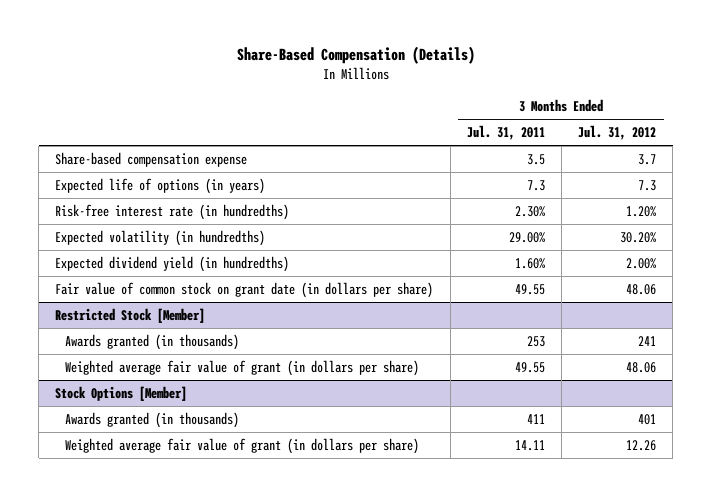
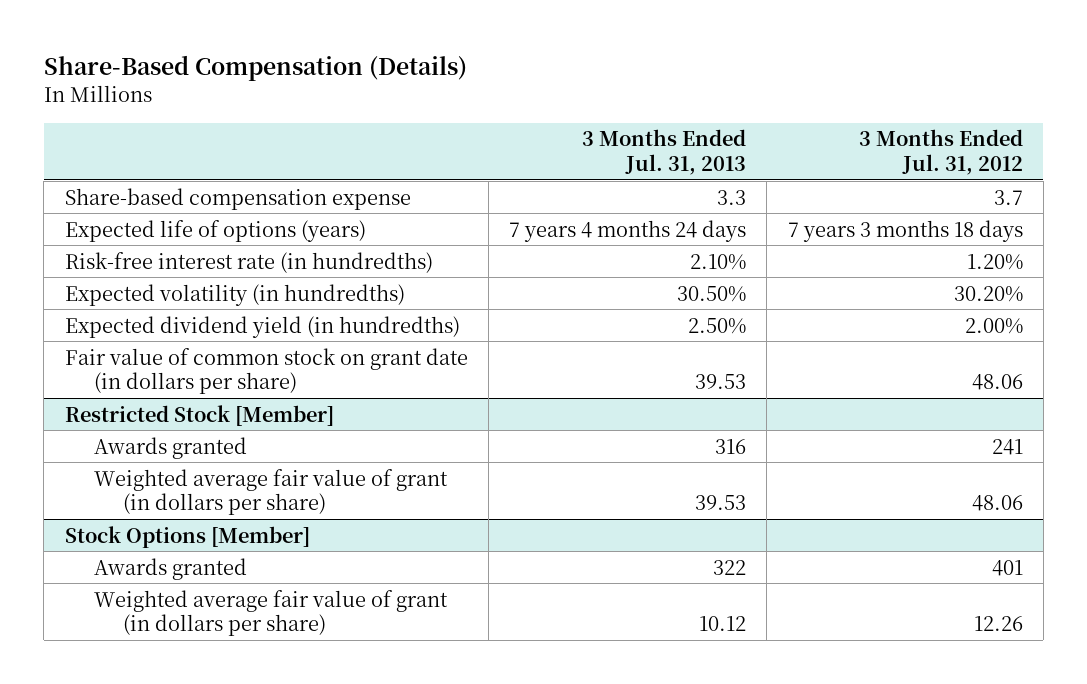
[466,125,545,141] Jul. 31, 2011 -> none
none -> [582,129,747,175] 3 Months Ended Jul. 31, 2013
[55,177,266,194] Expected life of options (in years) -> [64,219,366,242] Expected life of options (years)
[638,179,657,191] 7.3 -> [787,219,1023,242] 7 years 3 months 18 days
[65,333,240,350] Awards granted (in thousands) -> [93,436,247,459] Awards granted
[65,411,240,428] Awards granted (in thousands) -> [93,557,247,580] Awards granted

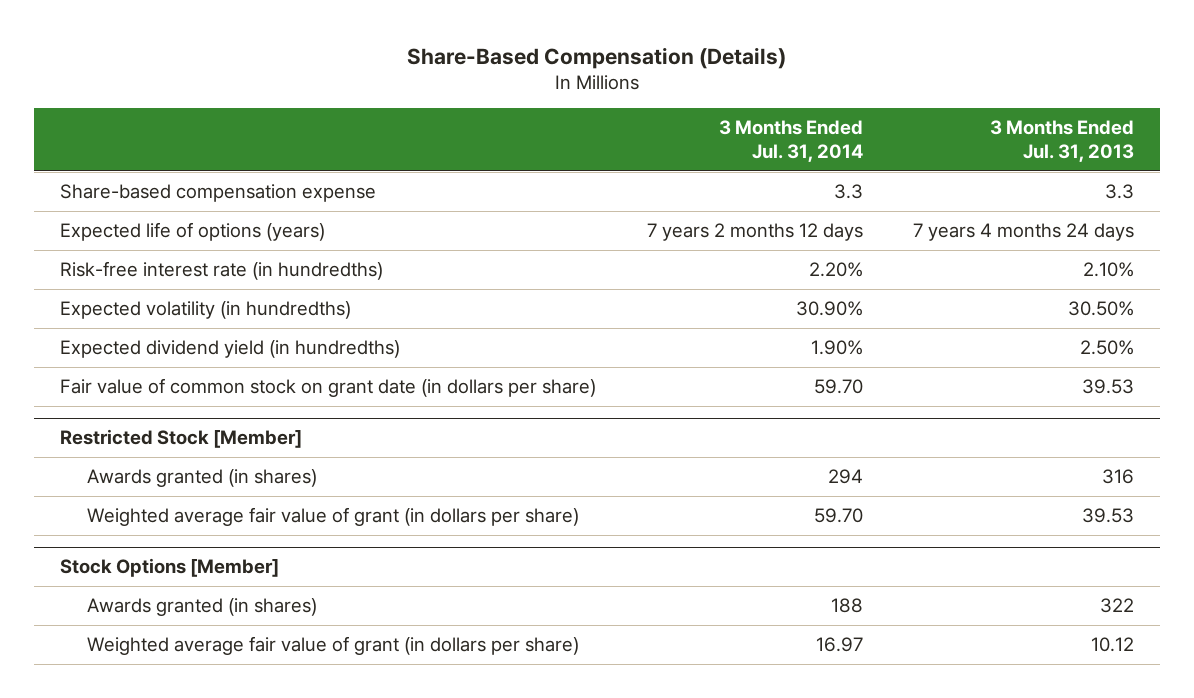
[858,129,1023,175] 3 Months Ended Jul. 31, 2012 -> none
none -> [718,120,863,163] 3 Months Ended Jul. 31, 2014
[93,436,247,459] Awards granted -> [87,469,318,488] Awards granted (in shares)
[93,557,247,580] Awards granted -> [87,598,318,617] Awards granted (in shares)

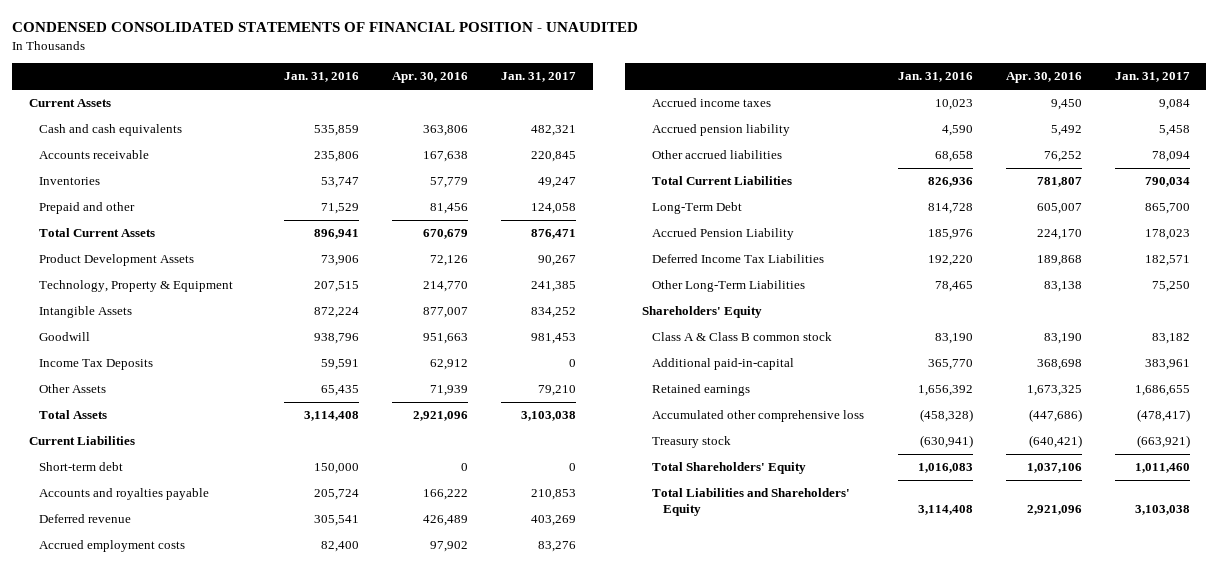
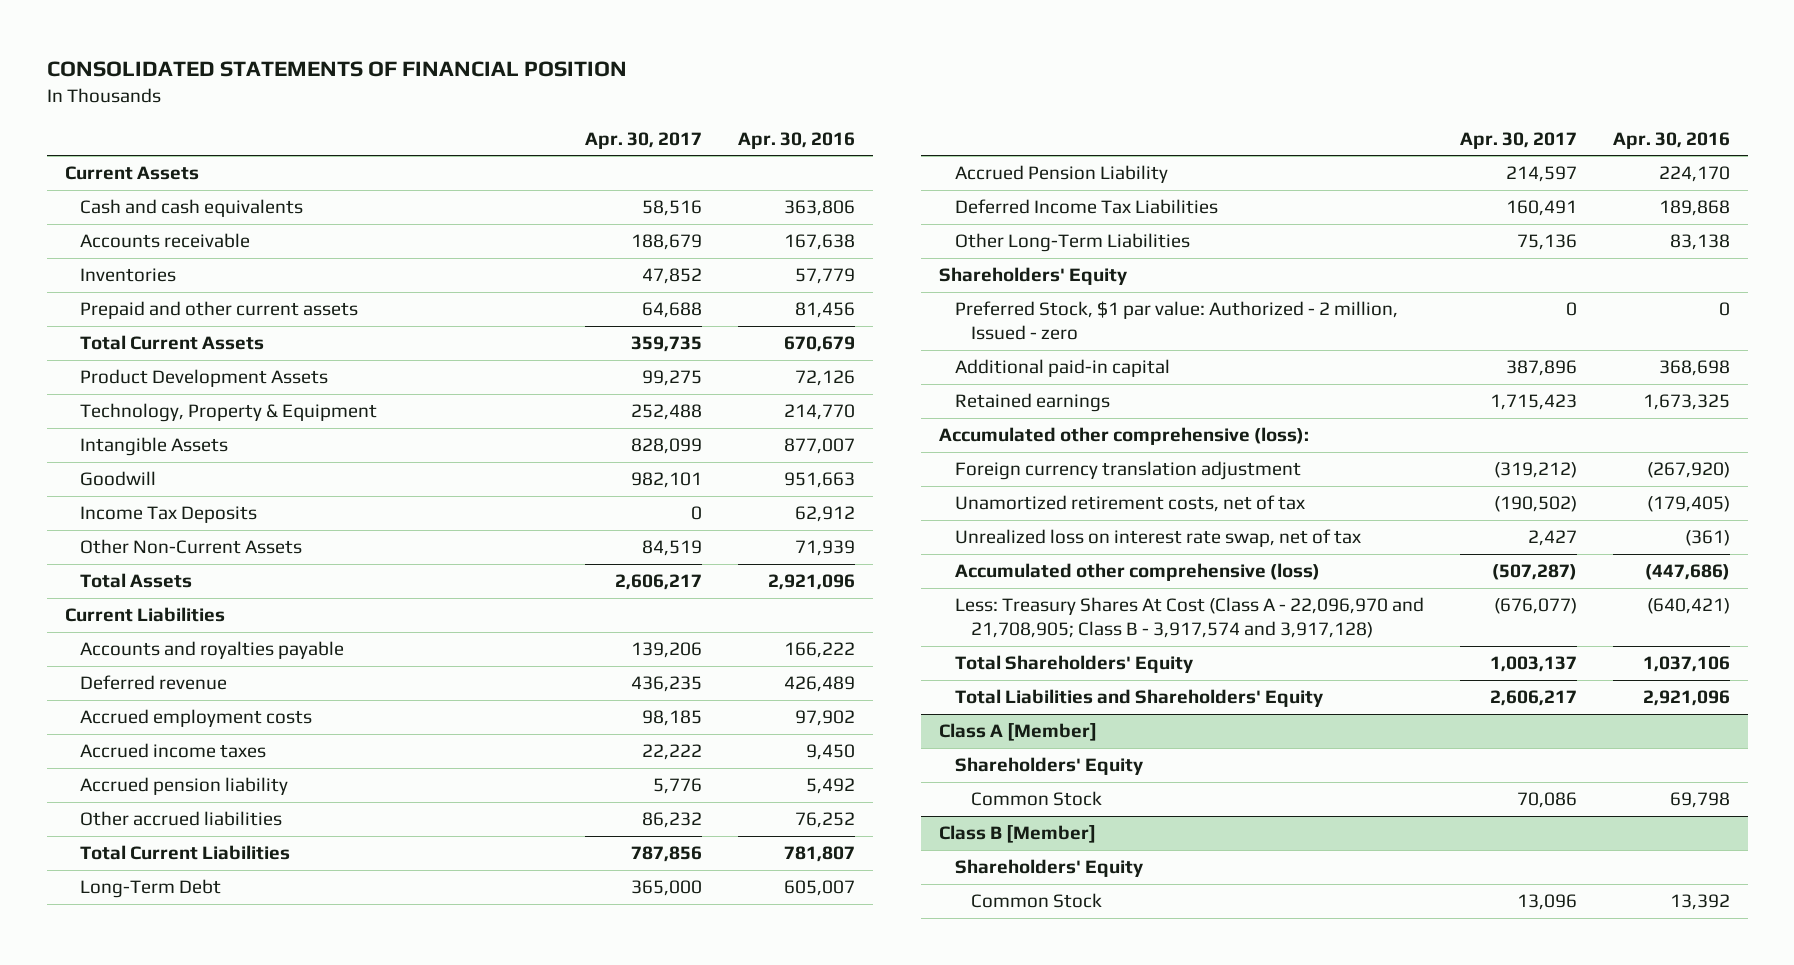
[12,22,639,33] CONDENSED CONSOLIDATED STATEMENTS OF FINANCIAL POSITION - UNAUDITED -> [46,61,627,78] CONSOLIDATED STATEMENTS OF FINANCIAL POSITION
[284,72,360,83] Jan. 31, 2016 -> none
[501,72,577,83] Jan. 31, 2017 -> none
none -> [585,131,703,149] Apr. 30, 2017
[39,202,136,215] Prepaid and other -> [80,301,359,320] Prepaid and other current assets
[39,384,107,394] Other Assets -> [80,539,303,555] Other Non-Current Assets
[39,462,124,472] Short-term debt -> none
[652,332,833,342] Class A & Class B common stock -> none
none -> [954,301,1398,340] Preferred Stock, $1 par value: Authorized - 2 million, Issued - zero
[652,358,795,371] Additional paid-in-capital -> [954,359,1170,378] Additional paid-in capital
none -> [939,427,1310,446] Accumulated other comprehensive (loss):
none -> [954,461,1301,481] Foreign currency translation adjustment
none -> [954,495,1305,513] Unamortized retirement costs, net of tax
none -> [954,529,1361,548] Unrealized loss on interest rate swap, net of tax
[652,410,865,423] Accumulated other comprehensive loss -> [954,563,1320,582] Accumulated other comprehensive (loss)
[652,436,732,449] Treasury stock -> [954,597,1424,638] Less: Treasury Shares At Cost (Class A - 22,096,970 and 21,708,905; Class B - 3,917,574 and 3,917,128)
none -> [939,723,1098,742] Class A [Member]
none -> [954,757,1143,776] Shareholders' Equity
none -> [970,791,1102,807] Common Stock
none -> [939,825,1097,844] Class B [Member]
none -> [954,859,1143,878] Shareholders' Equity
none -> [970,893,1102,909] Common Stock

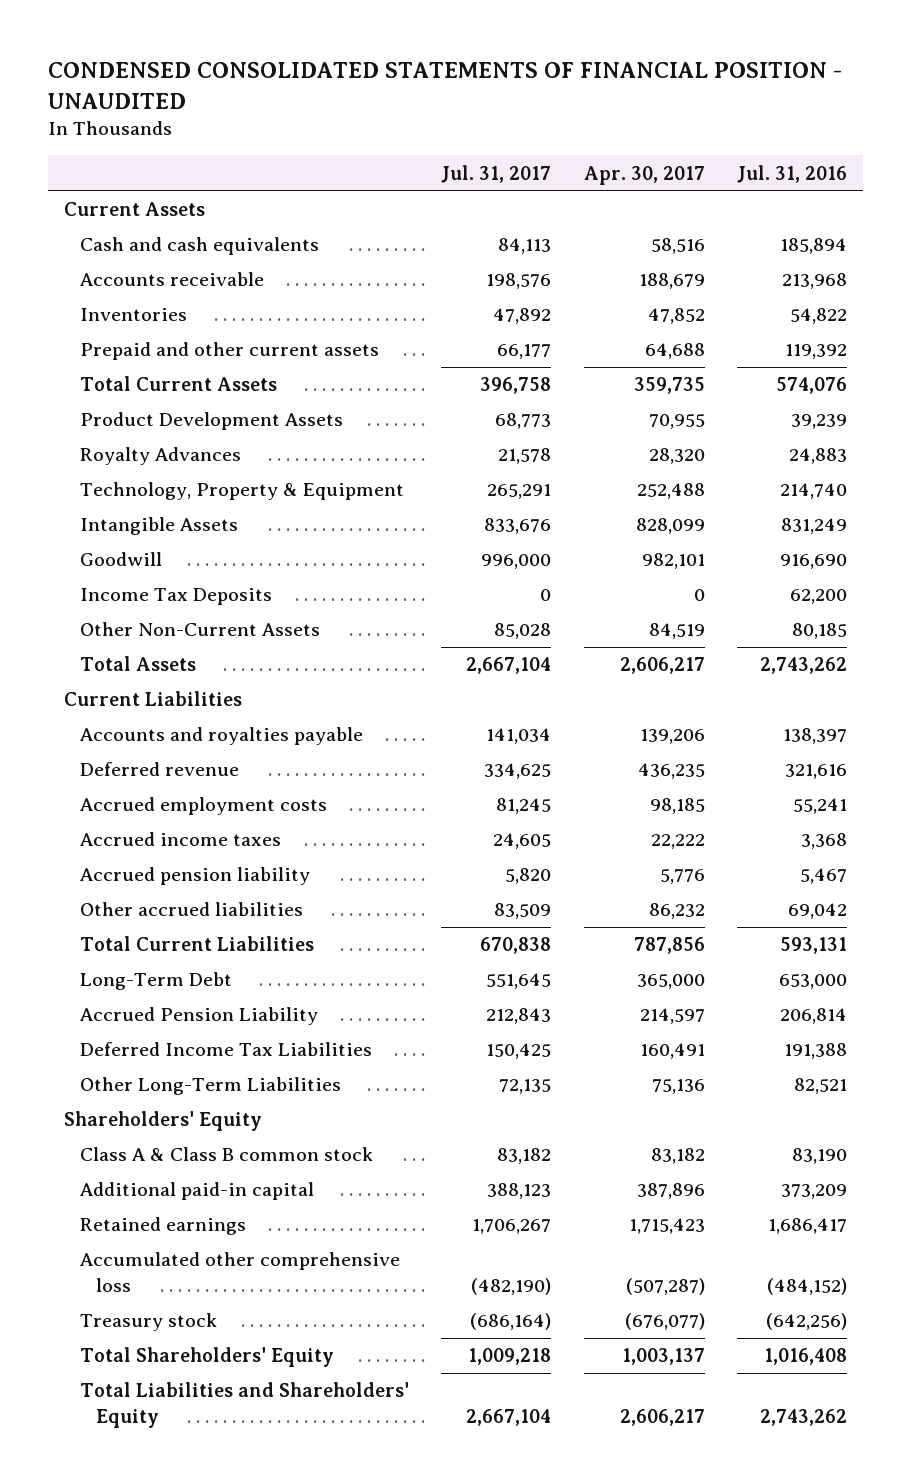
[46,61,627,78] CONSOLIDATED STATEMENTS OF FINANCIAL POSITION -> [47,62,842,109] CONDENSED CONSOLIDATED STATEMENTS OF FINANCIAL POSITION - UNAUDITED
[738,131,856,149] Apr. 30, 2016 -> none
none -> [441,164,552,183] Jul. 31, 2017
none -> [737,164,848,183] Jul. 31, 2016
[642,370,703,387] 99,275 -> [648,414,705,430] 70,955
none -> [80,447,242,466] Royalty Advances
[954,301,1398,340] Preferred Stock, $1 par value: Authorized - 2 million, Issued - zero -> none
none -> [80,1147,374,1162] Class A & Class B common stock
[939,427,1310,446] Accumulated other comprehensive (loss): -> none
[954,461,1301,481] Foreign currency translation adjustment -> none
[954,495,1305,513] Unamortized retirement costs, net of tax -> none
[954,529,1361,548] Unrealized loss on interest rate swap, net of tax -> none
[954,563,1320,582] Accumulated other comprehensive (loss) -> [80,1252,401,1292] Accumulated other comprehensive loss
[954,597,1424,638] Less: Treasury Shares At Cost (Class A - 22,096,970 and 21,708,905; Class B - 3,917,574 and 3,917,128) -> [80,1313,218,1332] Treasury stock
[939,723,1098,742] Class A [Member] -> none
[954,757,1143,776] Shareholders' Equity -> none
[970,791,1102,807] Common Stock -> none
[939,825,1097,844] Class B [Member] -> none
[954,859,1143,878] Shareholders' Equity -> none
[970,893,1102,909] Common Stock -> none

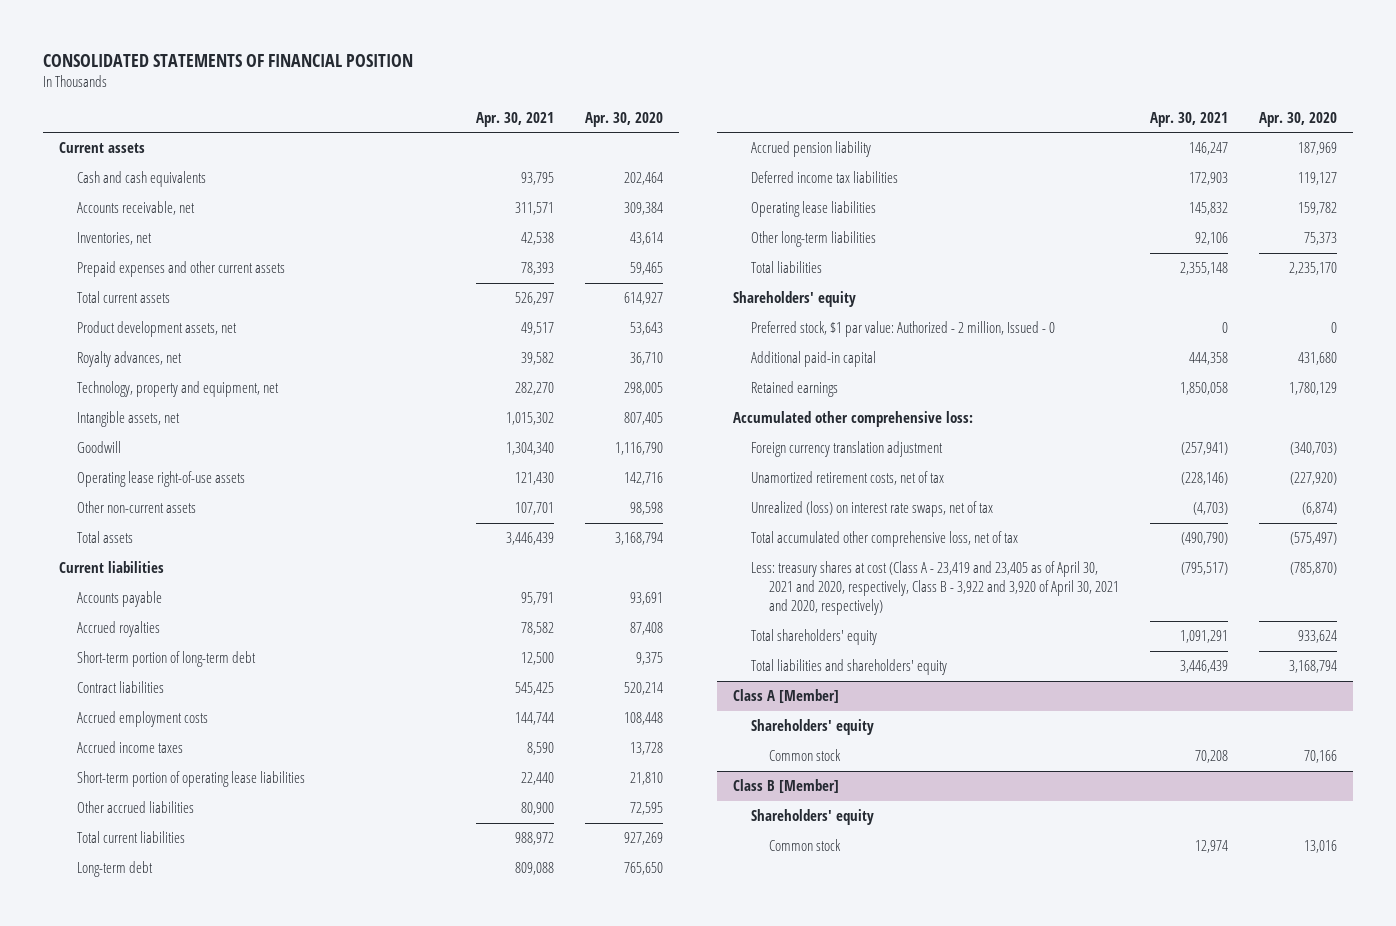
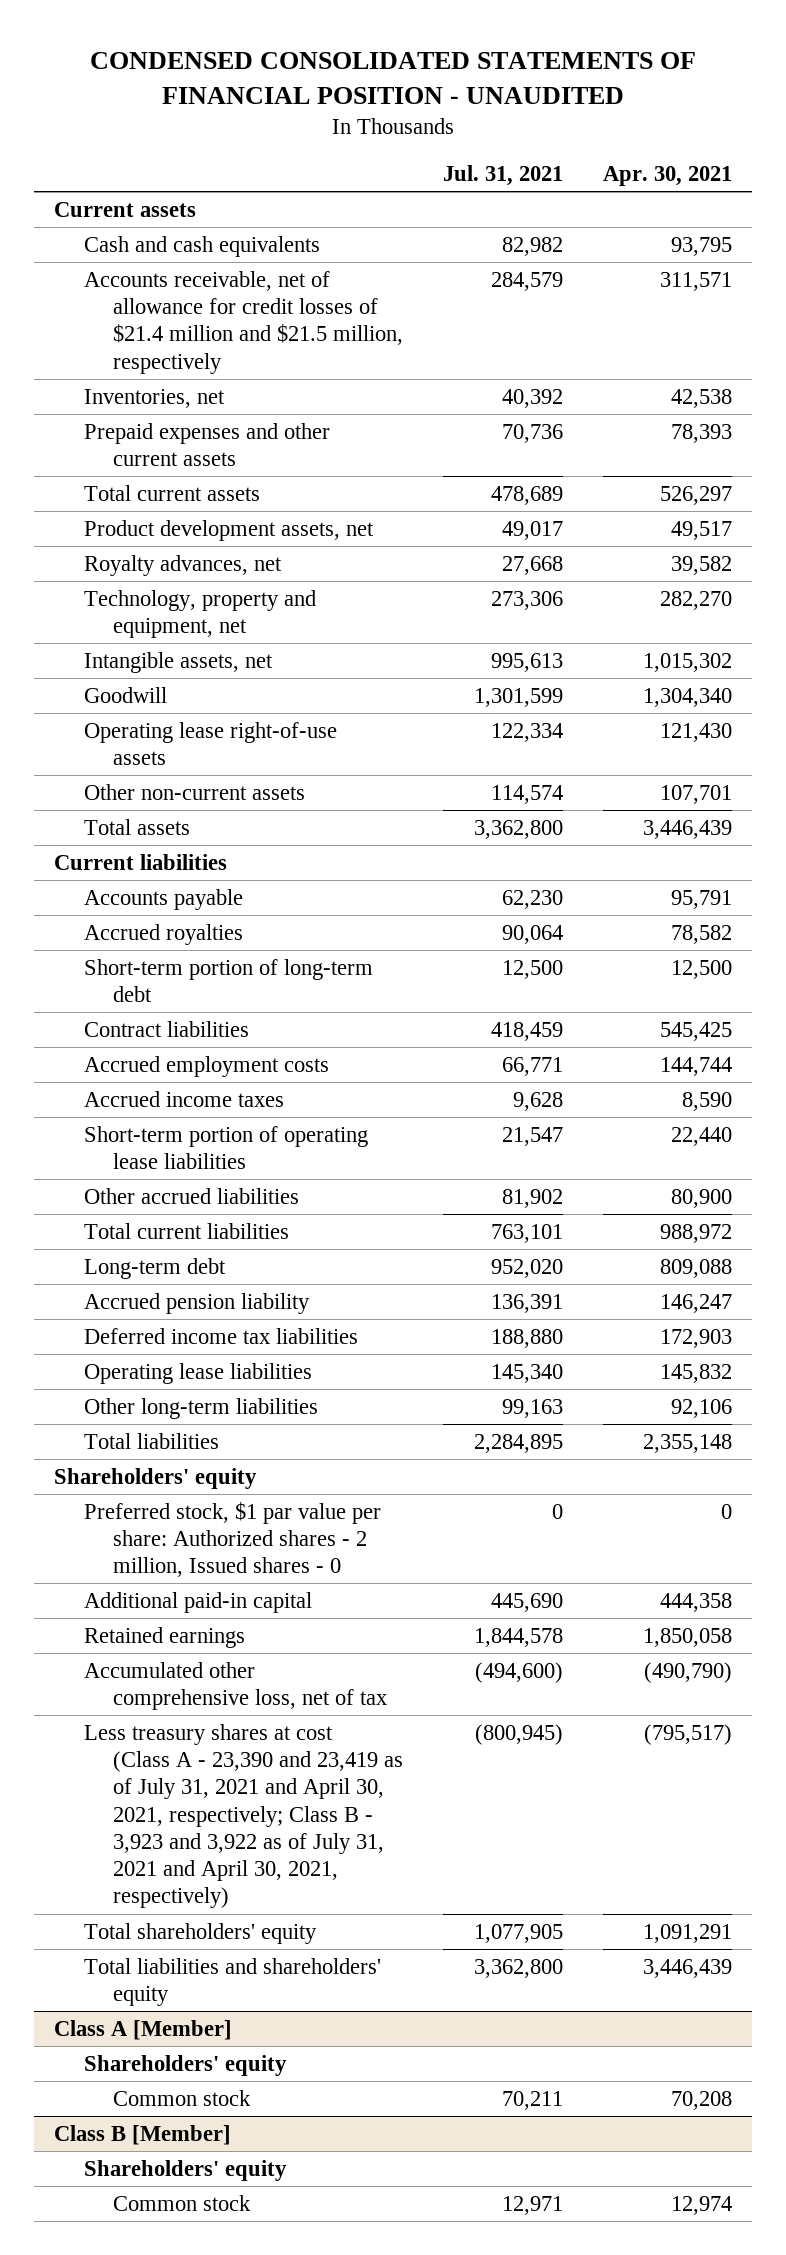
[43,53,414,67] CONSOLIDATED STATEMENTS OF FINANCIAL POSITION -> [90,52,697,104] CONDENSED CONSOLIDATED STATEMENTS OF FINANCIAL POSITION - UNAUDITED
[585,111,664,127] Apr. 30, 2020 -> none
none -> [442,165,563,187] Jul. 31, 2021
[76,201,195,216] Accounts receivable, net -> [83,270,403,374] Accounts receivable, net of allowance for credit losses of $21.4 million and $21.5 million, respectively
[750,321,1055,338] Preferred stock, $1 par value: Authorized - 2 million, Issued - 0 -> [83,1501,381,1578] Preferred stock, $1 par value per share: Authorized shares - 2 million, Issued shares - 0
[732,411,973,428] Accumulated other comprehensive loss: -> none
[750,441,943,458] Foreign currency translation adjustment -> none
[750,471,944,486] Unamortized retirement costs, net of tax -> none
[750,501,993,518] Unrealized (loss) on interest rate swaps, net of tax -> none
[750,531,1018,548] Total accumulated other comprehensive loss, net of tax -> [83,1661,387,1711] Accumulated other comprehensive loss, net of tax
[750,561,1119,616] Less: treasury shares at cost (Class A - 23,419 and 23,405 as of April 30, 2021 and 2020, respectively, Class B - 3,922 and 3,920 of April 30, 2021 and 2020, respectively) -> [83,1723,403,1909] Less treasury shares at cost (Class A - 23,390 and 23,419 as of July 31, 2021 and April 30, 2021, respectively; Class B - 3,923 and 3,922 as of July 31, 2021 and April 30, 2021, respectively)

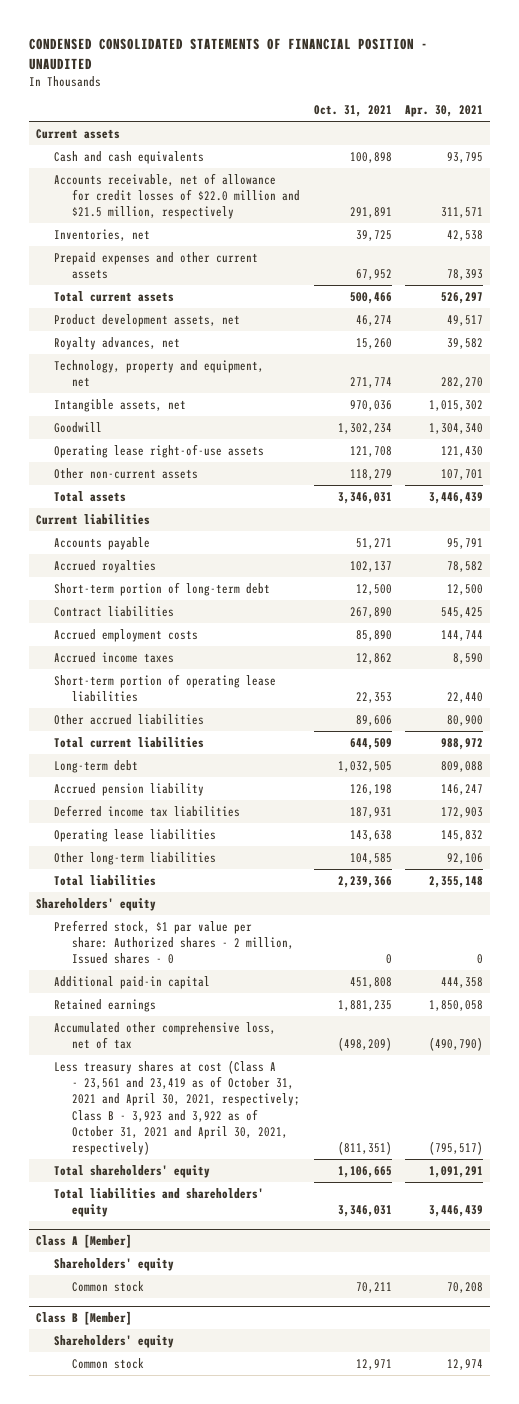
[442,165,563,187] Jul. 31, 2021 -> none
none -> [313,105,392,118] Oct. 31, 2021
[83,270,403,374] Accounts receivable, net of allowance for credit losses of $21.4 million and $21.5 million, respectively -> [53,172,300,220] Accounts receivable, net of allowance for credit losses of $22.0 million and $21.5 million, respectively
[83,1723,403,1909] Less treasury shares at cost (Class A - 23,390 and 23,419 as of July 31, 2021 and April 30, 2021, respectively; Class B - 3,923 and 3,922 as of July 31, 2021 and April 30, 2021, respectively) -> [53,1059,300,1155] Less treasury shares at cost (Class A - 23,561 and 23,419 as of October 31, 2021 and April 30, 2021, respectively; Class B - 3,923 and 3,922 as of October 31, 2021 and April 30, 2021, respectively)

